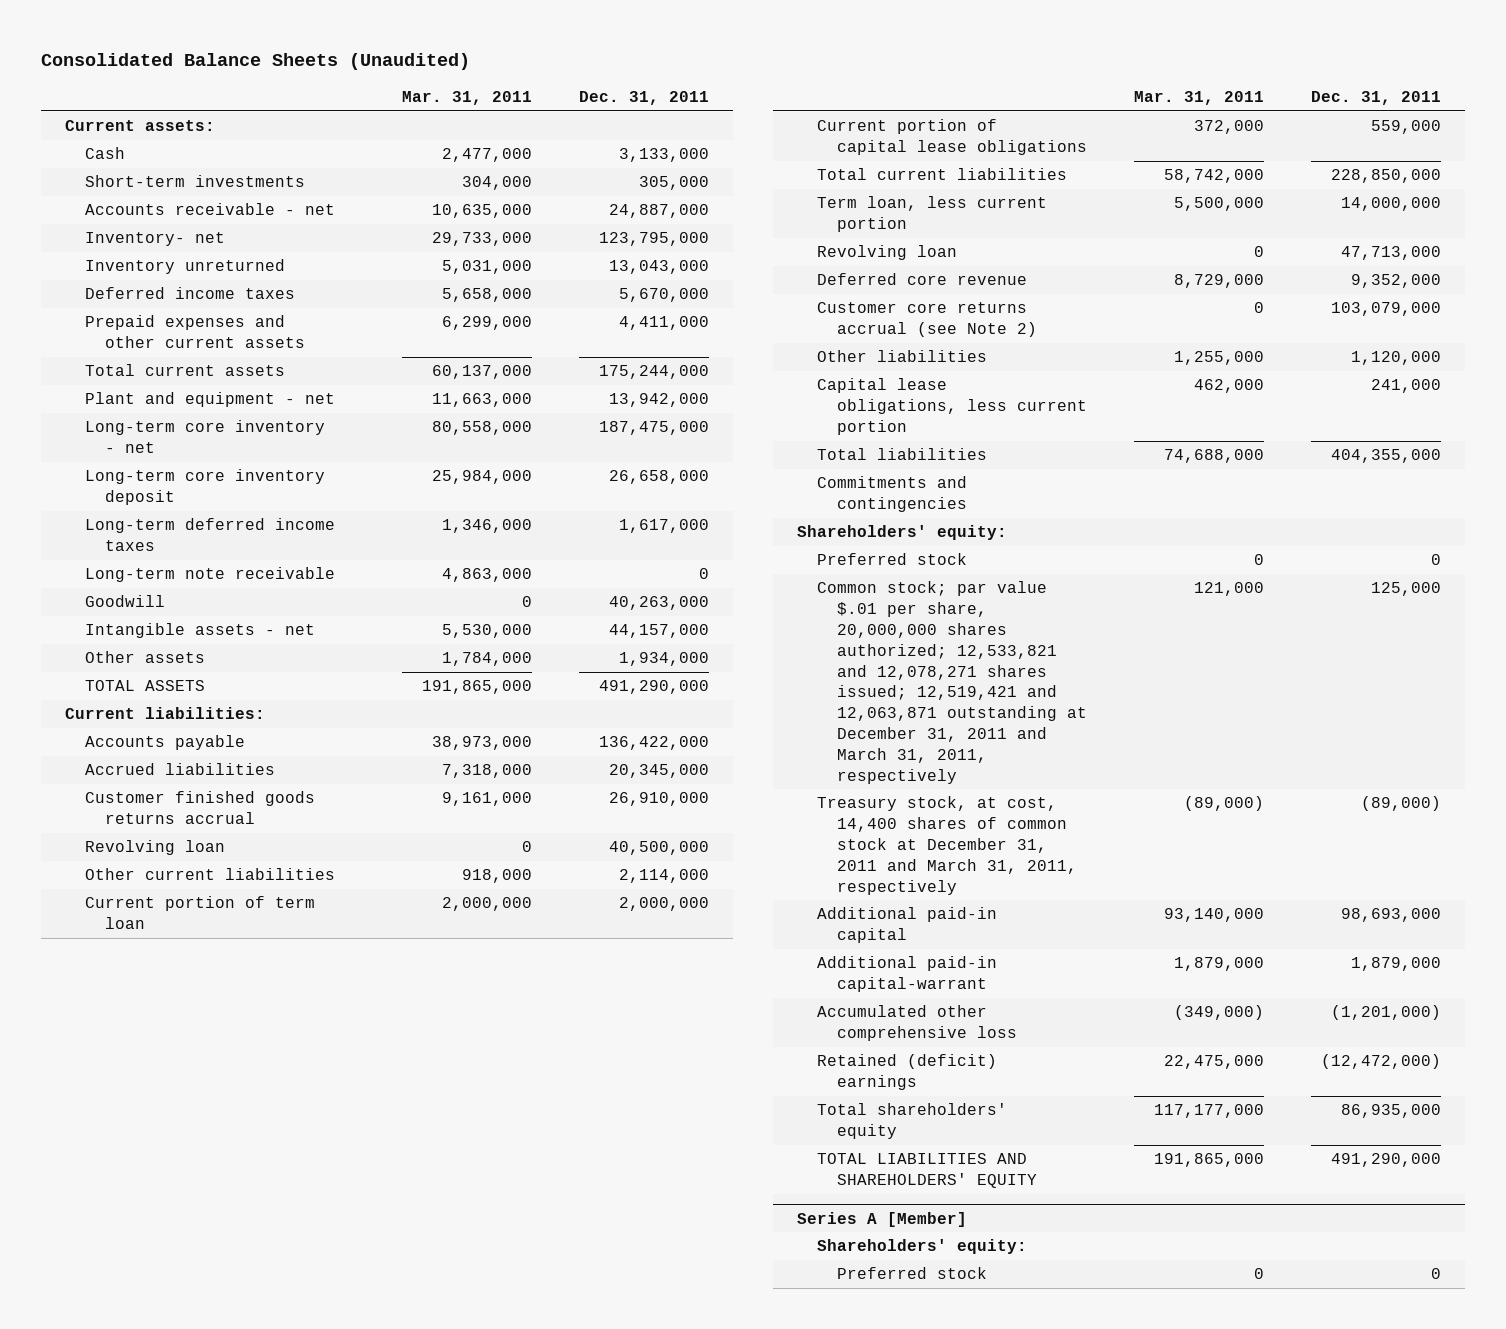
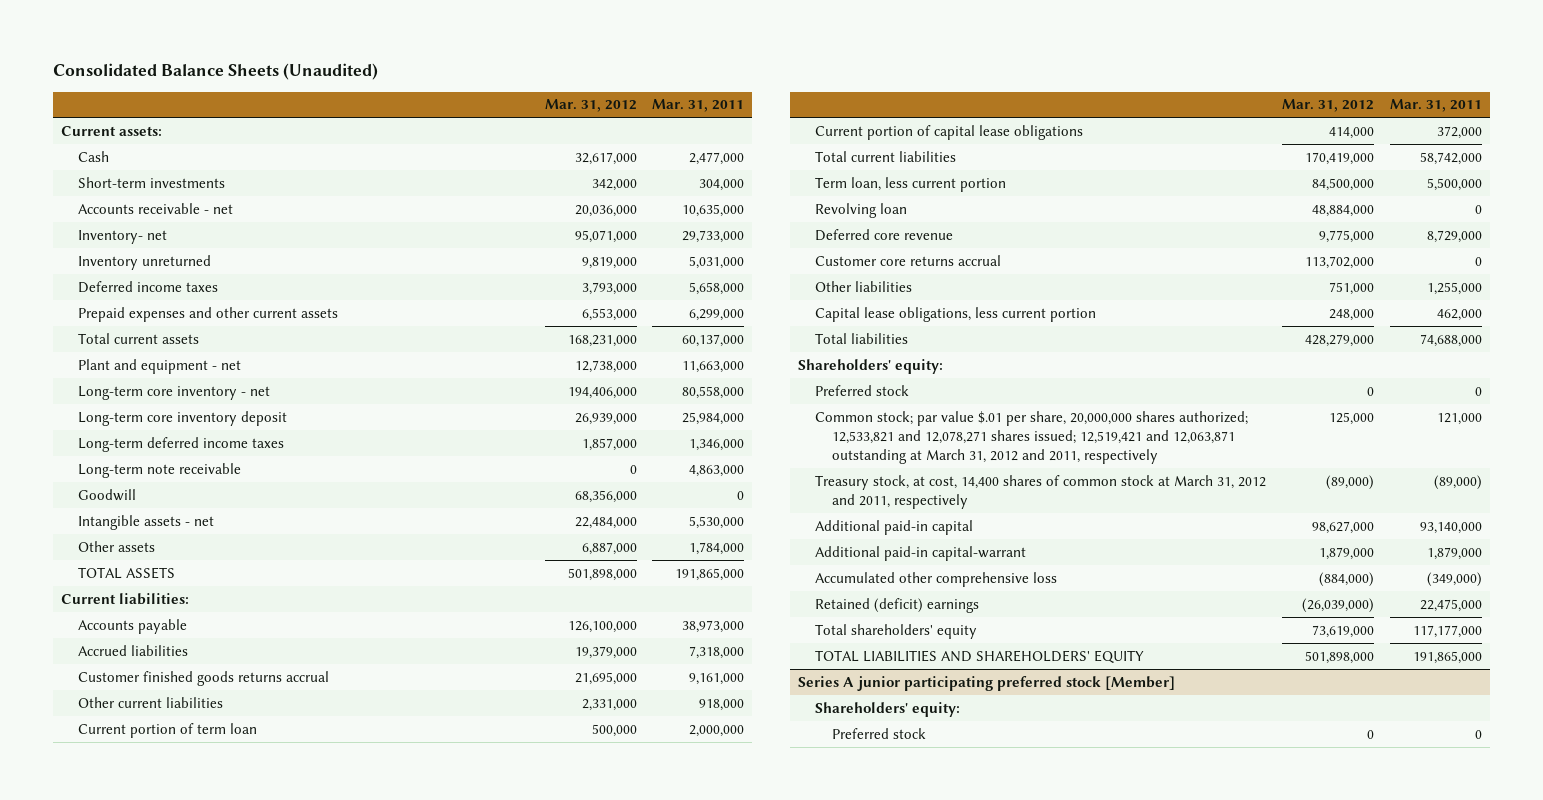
[579,90,710,105] Dec. 31, 2011 -> none
none -> [544,99,637,113] Mar. 31, 2012
[84,840,225,856] Revolving loan -> none
[817,302,1038,338] Customer core returns accrual (see Note 2) -> [815,254,1002,266] Customer core returns accrual
[817,476,968,513] Commitments and contingencies -> none
[817,581,1088,784] Common stock; par value $.01 per share, 20,000,000 shares authorized; 12,533,821 and 12,078,271 shares issued; 12,519,421 and 12,063,871 outstanding at December 31, 2011 and March 31, 2011, respectively -> [815,410,1249,464] Common stock; par value $.01 per share, 20,000,000 shares authorized; 12,533,821 and 12,078,271 shares issued; 12,519,421 and 12,063,871 outstanding at March 31, 2012 and 2011, respectively
[817,796,1078,895] Treasury stock, at cost, 14,400 shares of common stock at December 31, 2011 and March 31, 2011, respectively -> [815,474,1267,509] Treasury stock, at cost, 14,400 shares of common stock at March 31, 2012 and 2011, respectively
[796,1211,967,1227] Series A [Member] -> none
none -> [798,675,1176,691] Series A junior participating preferred stock [Member]

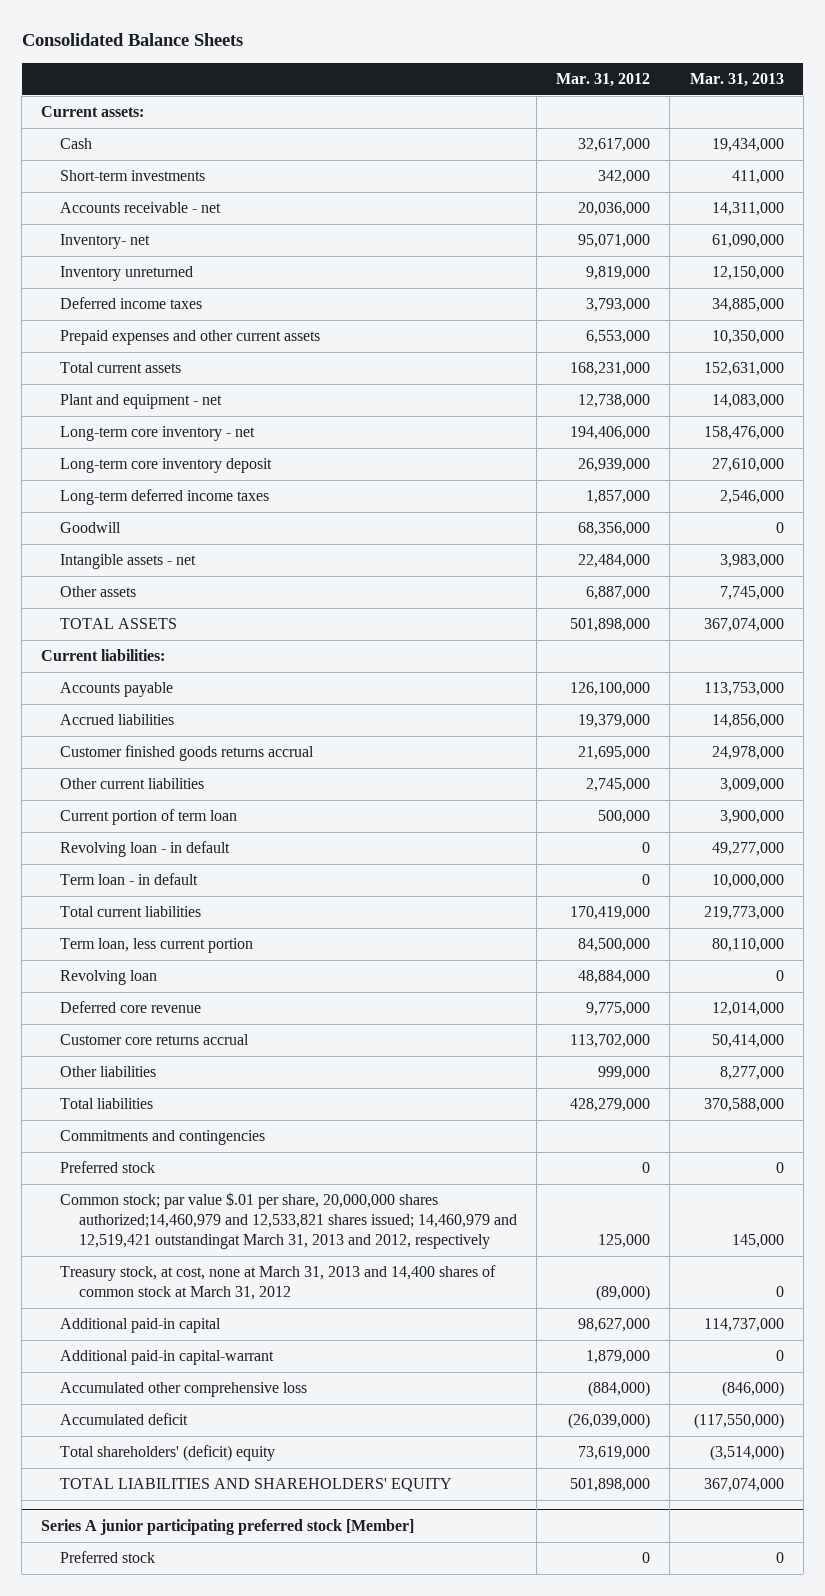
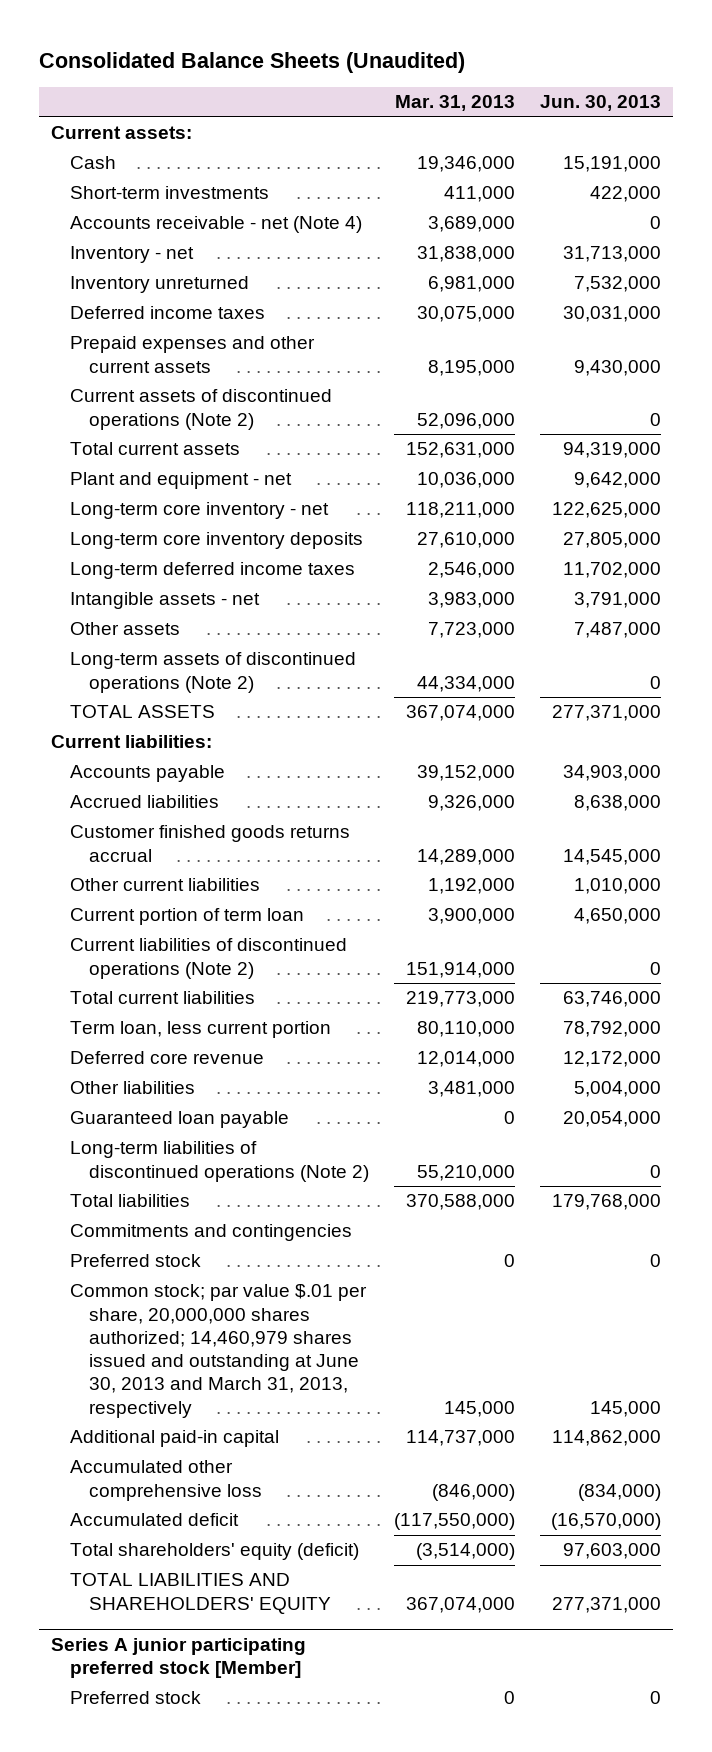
[21,33,243,47] Consolidated Balance Sheets -> [38,51,465,73] Consolidated Balance Sheets (Unaudited)
[556,72,651,87] Mar. 31, 2012 -> none
none -> [539,95,661,112] Jun. 30, 2013
[711,138,784,153] 19,434,000 -> [416,156,515,173] 19,346,000
[60,202,222,214] Accounts receivable - net -> [69,216,362,234] Accounts receivable - net (Note 4)
[711,202,784,217] 14,311,000 -> [427,216,515,233] 3,689,000
[60,234,151,250] Inventory- net -> [69,246,194,264] Inventory - net
[711,234,784,249] 61,090,000 -> [416,246,515,263] 31,838,000
[711,266,784,281] 12,150,000 -> [427,276,515,293] 6,981,000
[711,298,784,313] 34,885,000 -> [416,306,515,323] 30,075,000
[711,330,784,345] 10,350,000 -> [427,359,515,376] 8,195,000
none -> [69,389,332,430] Current assets of discontinued operations (Note 2)
[711,394,784,409] 14,083,000 -> [416,472,515,489] 10,036,000
[703,426,784,441] 158,476,000 -> [405,502,515,519] 118,211,000
[60,458,273,474] Long-term core inventory deposit -> [69,532,363,550] Long-term core inventory deposits
[60,522,122,534] Goodwill -> none
[719,586,784,601] 7,745,000 -> [427,622,515,639] 7,723,000
none -> [69,652,356,693] Long-term assets of discontinued operations (Note 2)
[703,682,784,697] 113,753,000 -> [416,765,515,782] 39,152,000
[711,714,784,729] 14,856,000 -> [427,795,515,812] 9,326,000
[711,746,784,761] 24,978,000 -> [416,848,515,865] 14,289,000
[719,778,784,793] 3,009,000 -> [427,878,515,895] 1,192,000
[60,841,231,858] Revolving loan - in default -> none
[60,873,199,886] Term loan - in default -> none
none -> [69,938,347,979] Current liabilities of discontinued operations (Note 2)
[60,970,158,986] Revolving loan -> none
[60,1034,250,1046] Customer core returns accrual -> none
[719,1066,784,1081] 8,277,000 -> [427,1081,515,1098] 3,481,000
none -> [69,1111,289,1129] Guaranteed loan payable
none -> [69,1141,369,1182] Long-term liabilities of discontinued operations (Note 2)
[60,1265,497,1301] Treasury stock, at cost, none at March 31, 2013 and 14,400 shares of common stock at March 31, 2012 -> none
[60,1192,517,1249] Common stock; par value $.01 per share, 20,000,000 shares authorized;14,460,979 and 12,533,821 shares issued; 14,460,979 and 12,519,421 outstandingat March 31, 2013 and 2012, respectively -> [69,1284,367,1418] Common stock; par value $.01 per share, 20,000,000 shares authorized; 14,460,979 shares issued and outstanding at June 30, 2013 and March 31, 2013, respectively
[60,1350,275,1366] Additional paid-in capital-warrant -> none
[60,1445,276,1462] Total shareholders' (deficit) equity -> [69,1543,359,1561] Total shareholders' equity (deficit)

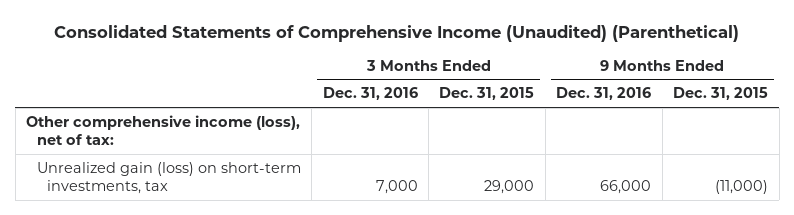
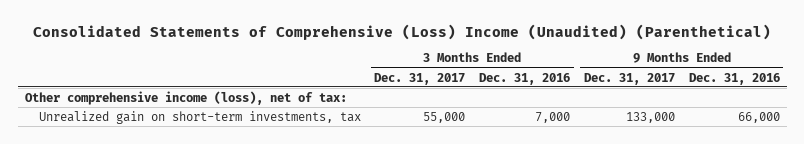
[54,24,740,42] Consolidated Statements of Comprehensive Income (Unaudited) (Parenthetical) -> [33,23,772,40] Consolidated Statements of Comprehensive (Loss) Income (Unaudited) (Parenthetical)
[439,87,535,101] Dec. 31, 2015 -> none
[673,87,769,101] Dec. 31, 2015 -> none
none -> [374,72,466,85] Dec. 31, 2017
none -> [583,72,675,85] Dec. 31, 2017
[36,161,301,195] Unrealized gain (loss) on short-term investments, tax -> [38,110,361,124] Unrealized gain on short-term investments, tax

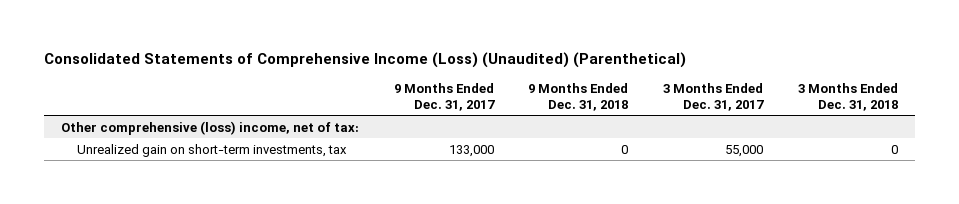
[33,23,772,40] Consolidated Statements of Comprehensive (Loss) Income (Unaudited) (Parenthetical) -> [43,52,686,69] Consolidated Statements of Comprehensive Income (Loss) (Unaudited) (Parenthetical)
[479,72,571,85] Dec. 31, 2016 -> none
[688,72,780,85] Dec. 31, 2016 -> none
none -> [528,83,629,111] 9 Months Ended Dec. 31, 2018
none -> [797,83,898,111] 3 Months Ended Dec. 31, 2018
[24,90,347,105] Other comprehensive income (loss), net of tax: -> [61,120,360,135] Other comprehensive (loss) income, net of tax:

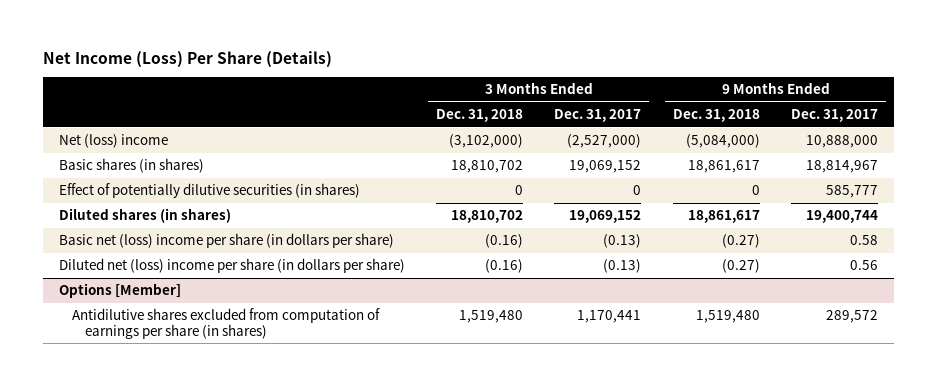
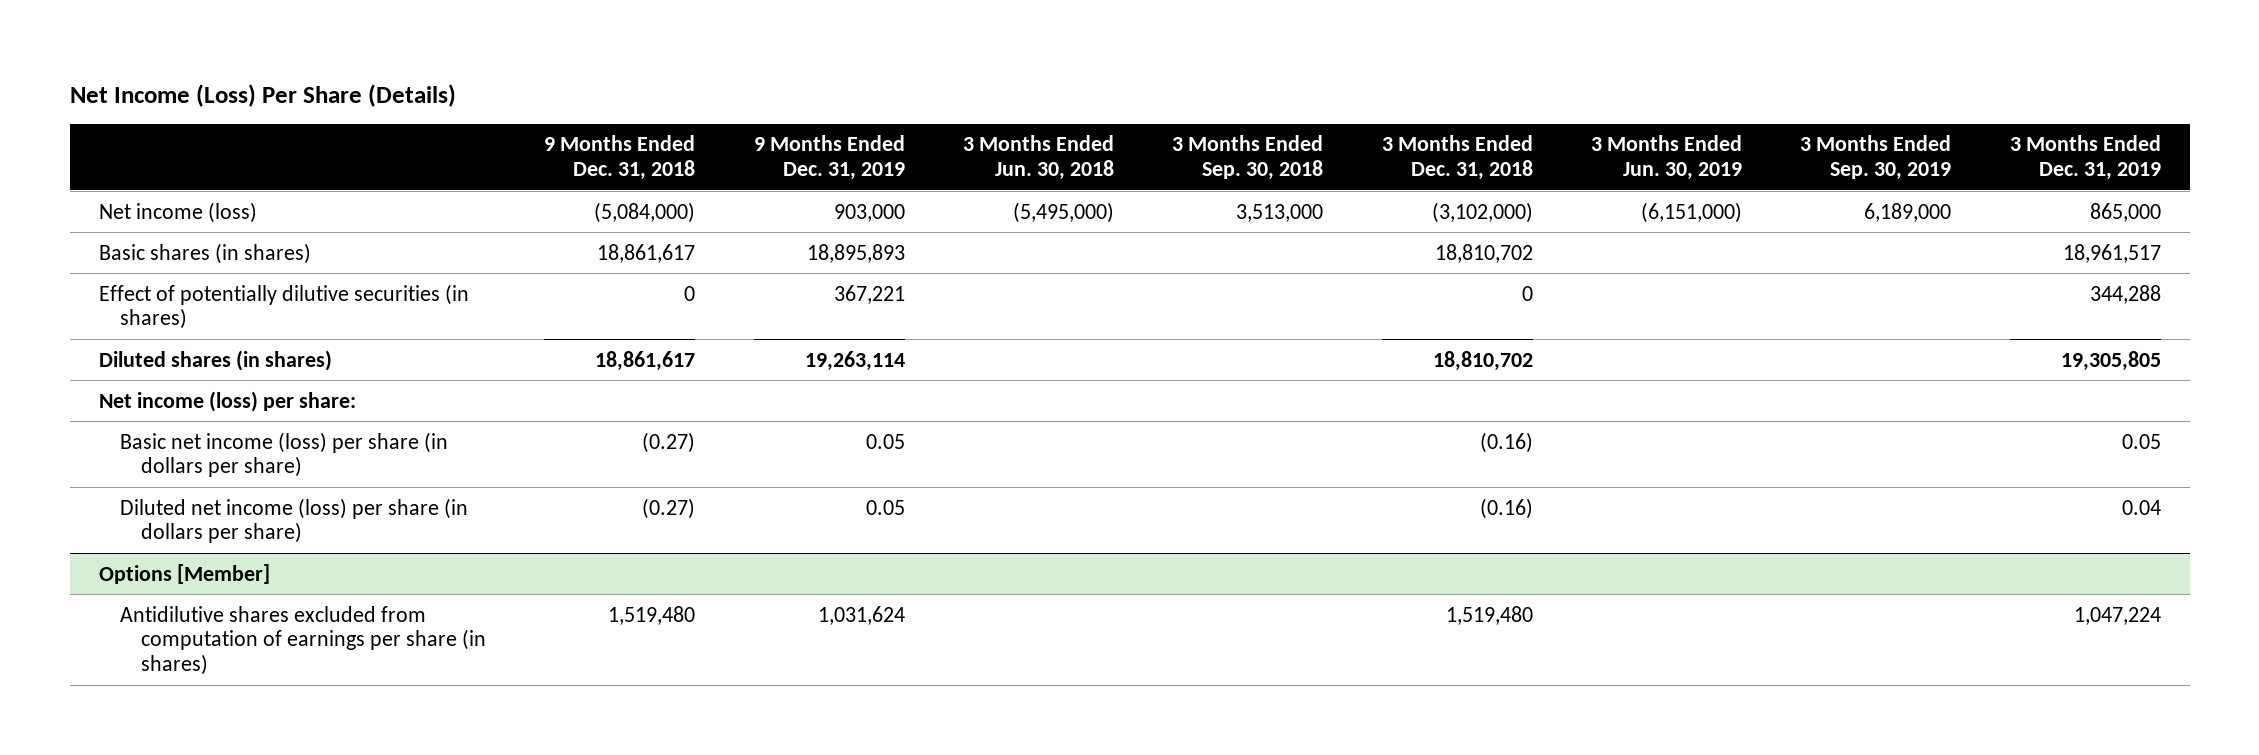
[554,109,642,123] Dec. 31, 2017 -> none
[791,109,879,123] Dec. 31, 2017 -> none
none -> [753,135,905,181] 9 Months Ended Dec. 31, 2019
none -> [962,135,1114,181] 3 Months Ended Jun. 30, 2018
none -> [1172,135,1324,181] 3 Months Ended Sep. 30, 2018
none -> [1590,135,1742,181] 3 Months Ended Jun. 30, 2019
none -> [1800,135,1952,181] 3 Months Ended Sep. 30, 2019
none -> [2009,135,2161,181] 3 Months Ended Dec. 31, 2019
[58,134,168,149] Net (loss) income -> [98,201,257,223] Net income (loss)
none -> [98,390,356,412] Net income (loss) per share:
[58,233,394,249] Basic net (loss) income per share (in dollars per share) -> [119,431,448,478] Basic net income (loss) per share (in dollars per share)
[58,258,405,274] Diluted net (loss) income per share (in dollars per share) -> [119,497,468,544] Diluted net income (loss) per share (in dollars per share)

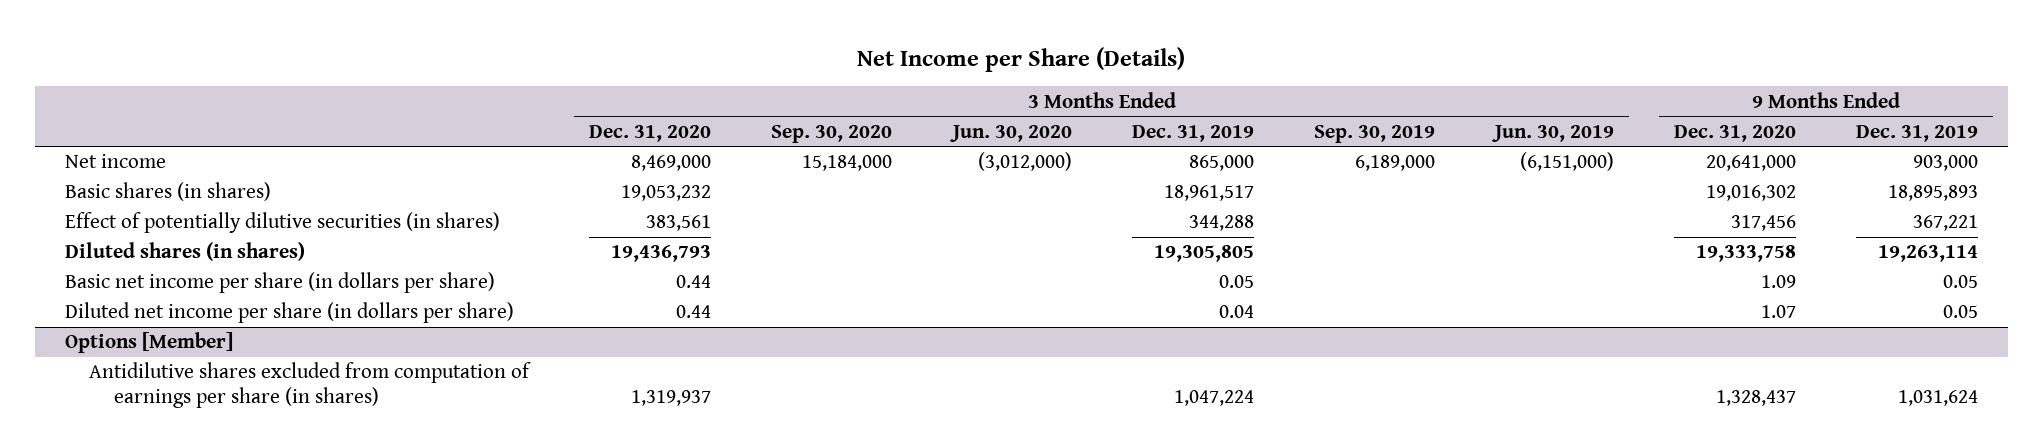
[69,83,456,107] Net Income (Loss) Per Share (Details) -> [857,47,1186,73] Net Income per Share (Details)
[544,135,696,181] 9 Months Ended Dec. 31, 2018 -> none
[962,135,1114,181] 3 Months Ended Jun. 30, 2018 -> none
[1172,135,1324,181] 3 Months Ended Sep. 30, 2018 -> none
[1381,135,1533,181] 3 Months Ended Dec. 31, 2018 -> none
none -> [589,124,712,142] Dec. 31, 2020
none -> [771,124,893,143] Sep. 30, 2020
none -> [949,124,1072,142] Jun. 30, 2020
none -> [1674,124,1797,142] Dec. 31, 2020
[98,201,257,223] Net income (loss) -> [64,154,166,169] Net income
[98,390,356,412] Net income (loss) per share: -> none
[119,431,448,478] Basic net income (loss) per share (in dollars per share) -> [64,272,495,294] Basic net income per share (in dollars per share)
[119,497,468,544] Diluted net income (loss) per share (in dollars per share) -> [64,302,514,324] Diluted net income per share (in dollars per share)

